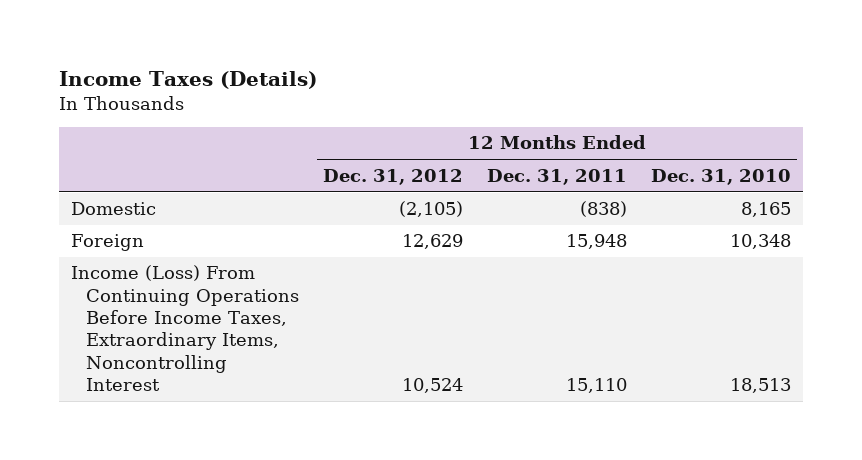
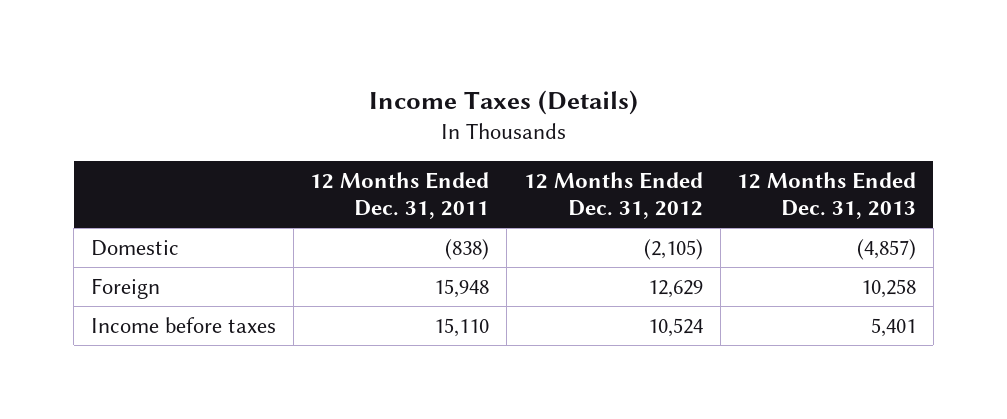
[650,168,791,185] Dec. 31, 2010 -> none
none -> [737,172,917,219] 12 Months Ended Dec. 31, 2013
[71,265,300,392] Income (Loss) From Continuing Operations Before Income Taxes, Extraordinary Items, Noncontrolling Interest -> [90,316,276,333] Income before taxes

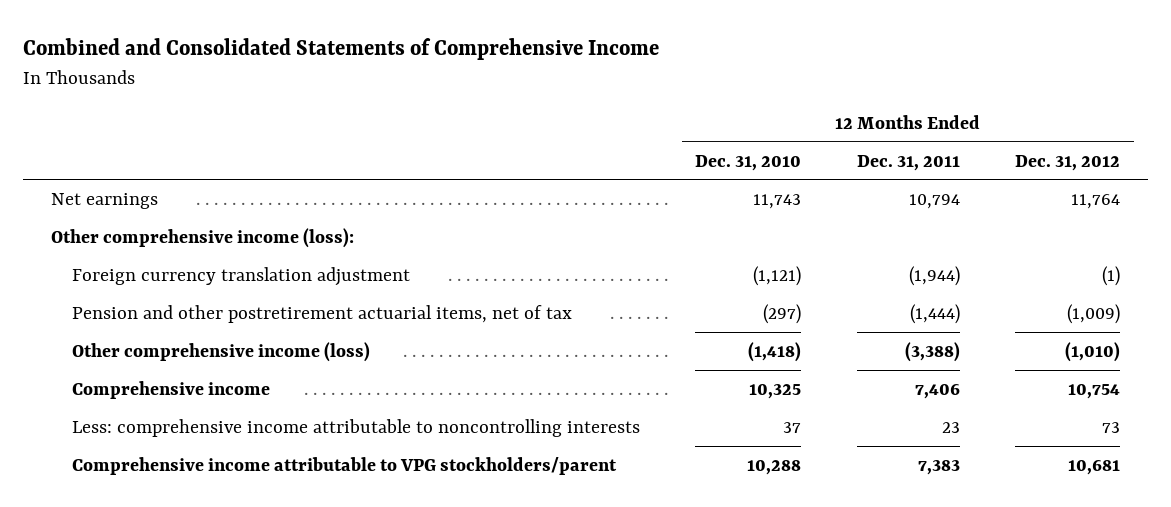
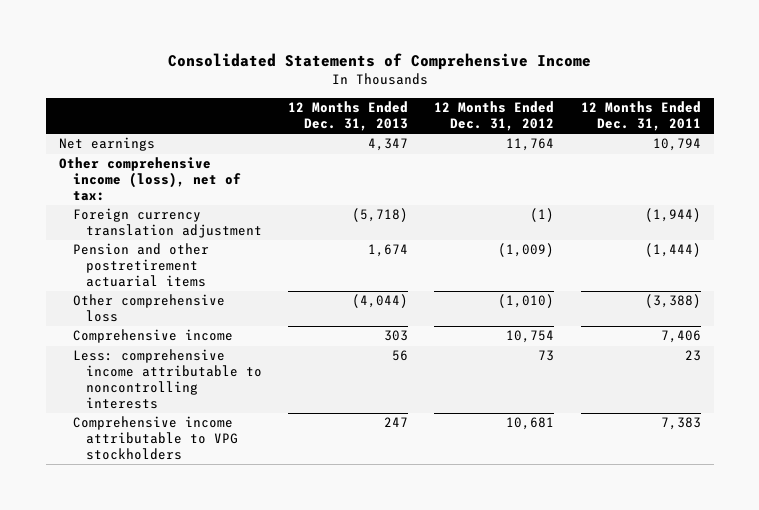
[22,38,659,61] Combined and Consolidated Statements of Comprehensive Income -> [167,53,591,71] Consolidated Statements of Comprehensive Income
[695,154,802,171] Dec. 31, 2010 -> none
none -> [288,101,409,131] 12 Months Ended Dec. 31, 2013
[50,227,354,248] Other comprehensive income (loss): -> [58,157,241,202] Other comprehensive income (loss), net of tax:
[72,304,573,323] Pension and other postretirement actuarial items, net of tax -> [72,243,209,288] Pension and other postretirement actuarial items
[72,341,371,362] Other comprehensive income (loss) -> [72,294,225,323] Other comprehensive loss
[72,456,618,475] Comprehensive income attributable to VPG stockholders/parent -> [72,416,239,461] Comprehensive income attributable to VPG stockholders

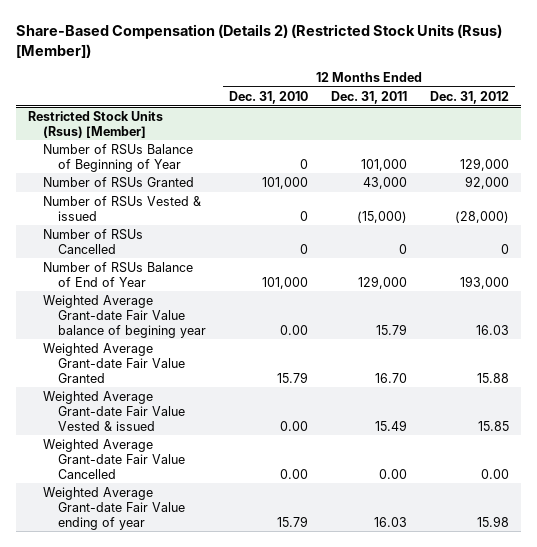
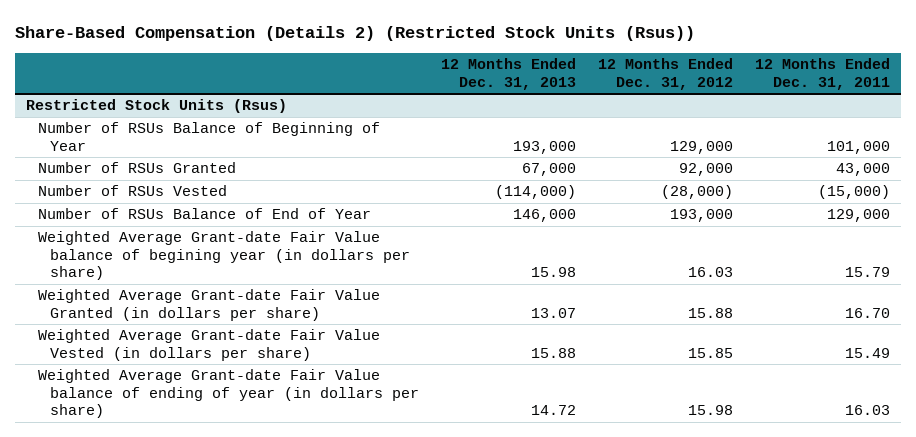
[16,24,503,58] Share-Based Compensation (Details 2) (Restricted Stock Units (Rsus) [Member]) -> [14,25,695,41] Share-Based Compensation (Details 2) (Restricted Stock Units (Rsus))
[228,90,308,104] Dec. 31, 2010 -> none
none -> [441,58,577,90] 12 Months Ended Dec. 31, 2013
[27,110,163,138] Restricted Stock Units (Rsus) [Member] -> [25,99,287,114] Restricted Stock Units (Rsus)
[42,228,143,254] Number of RSUs Cancelled -> none
[42,195,201,221] Number of RSUs Vested & issued -> [38,185,228,197] Number of RSUs Vested
[42,438,185,479] Weighted Average Grant-date Fair Value Cancelled -> none
[42,294,206,338] Weighted Average Grant-date Fair Value balance of begining year -> [38,231,411,281] Weighted Average Grant-date Fair Value balance of begining year (in dollars per share)
[42,342,185,383] Weighted Average Grant-date Fair Value Granted -> [38,289,381,321] Weighted Average Grant-date Fair Value Granted (in dollars per share)
[42,390,185,431] Weighted Average Grant-date Fair Value Vested & issued -> [38,329,381,361] Weighted Average Grant-date Fair Value Vested (in dollars per share)
[42,486,185,530] Weighted Average Grant-date Fair Value ending of year -> [38,369,420,419] Weighted Average Grant-date Fair Value balance of ending of year (in dollars per share)

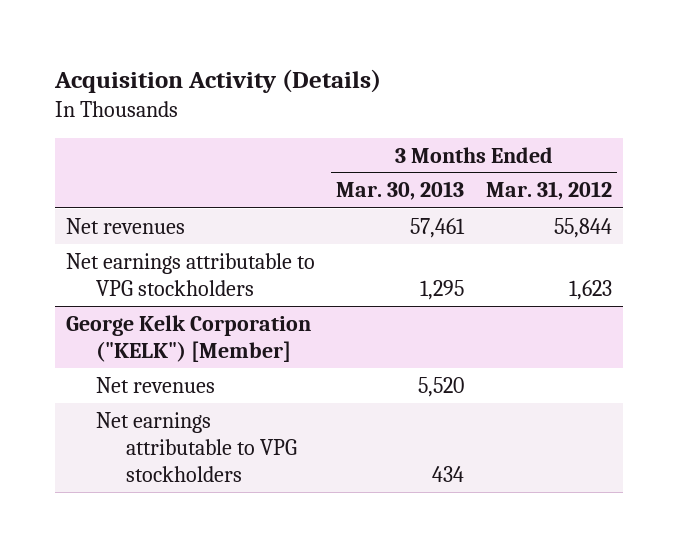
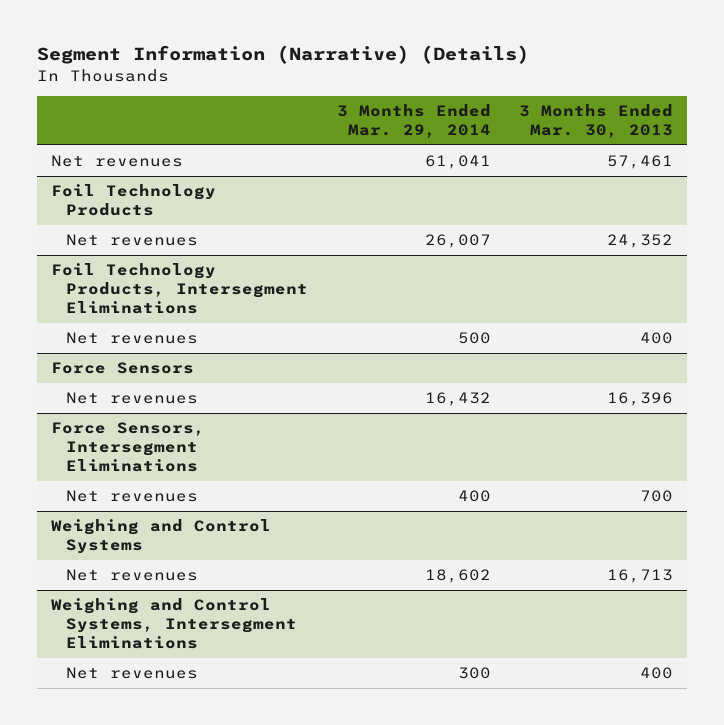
[53,68,381,93] Acquisition Activity (Details) -> [36,45,529,65] Segment Information (Narrative) (Details)
[486,181,613,201] Mar. 31, 2012 -> none
none -> [336,104,491,138] 3 Months Ended Mar. 29, 2014
[65,252,315,296] Net earnings attributable to VPG stockholders -> none
[65,314,311,362] George Kelk Corporation ("KELK") [Member] -> none
[95,411,297,483] Net earnings attributable to VPG stockholders -> none
none -> [50,184,216,217] Foil Technology Products
[418,376,465,397] 5,520 -> [606,234,673,249] 24,352
none -> [50,263,309,314] Foil Technology Products, Intersegment Eliminations
none -> [66,332,199,345] Net revenues
none -> [50,362,194,375] Force Sensors
none -> [66,392,199,405] Net revenues
none -> [50,422,205,472] Force Sensors, Intersegment Eliminations
none -> [66,490,199,503] Net revenues
none -> [50,519,271,555] Weighing and Control Systems
none -> [66,569,199,582] Net revenues
none -> [50,598,298,649] Weighing and Control Systems, Intersegment Eliminations
none -> [66,667,199,680] Net revenues

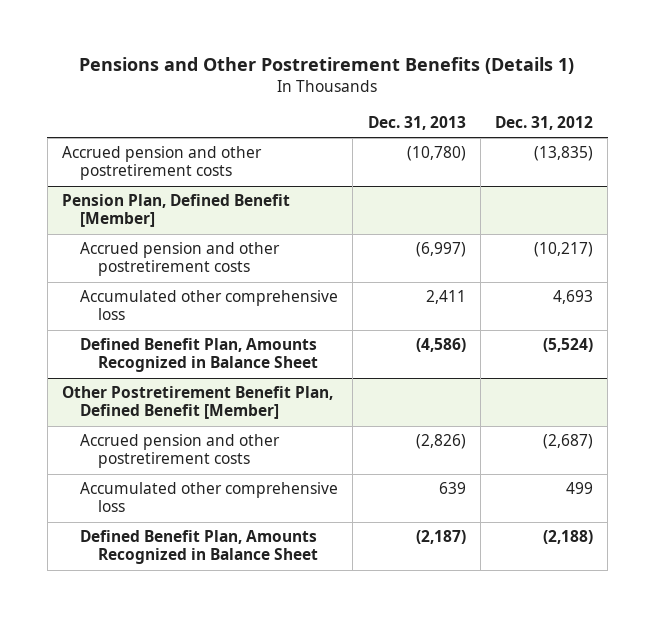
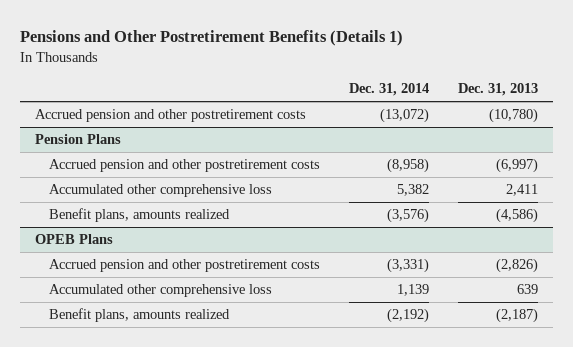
[494,116,593,131] Dec. 31, 2012 -> none
none -> [349,83,430,97] Dec. 31, 2014
[62,194,291,228] Pension Plan, Defined Benefit [Member] -> none
none -> [34,134,121,145] Pension Plans
[62,386,334,420] Other Postretirement Benefit Plan, Defined Benefit [Member] -> none
[80,338,319,373] Defined Benefit Plan, Amounts Recognized in Balance Sheet -> [48,208,230,223] Benefit plans, amounts realized
none -> [34,234,113,245] OPEB Plans
[80,530,319,565] Defined Benefit Plan, Amounts Recognized in Balance Sheet -> [48,308,230,323] Benefit plans, amounts realized

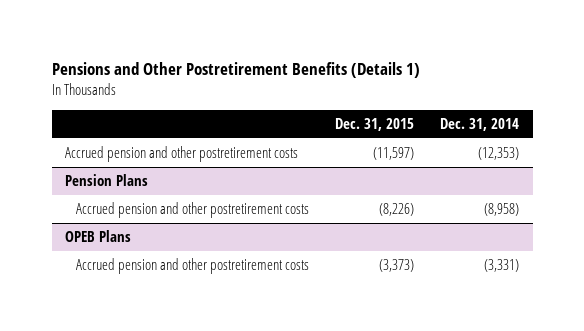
[458,83,539,97] Dec. 31, 2013 -> none
none -> [335,118,415,132] Dec. 31, 2015
[380,108,430,124] (13,072) -> [478,147,520,161] (12,353)
[48,184,272,198] Accumulated other comprehensive loss -> none
[48,208,230,223] Benefit plans, amounts realized -> none
[48,284,272,298] Accumulated other comprehensive loss -> none
[48,308,230,323] Benefit plans, amounts realized -> none

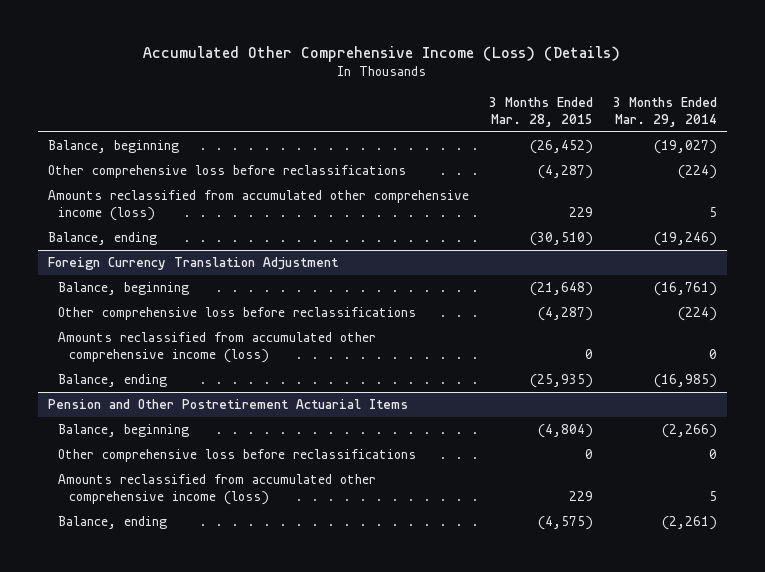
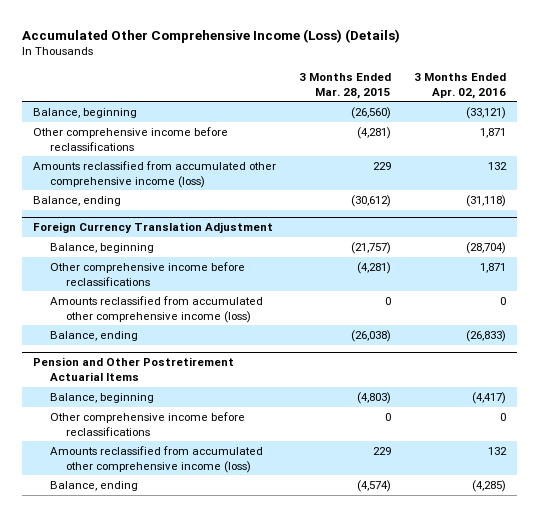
[612,96,717,127] 3 Months Ended Mar. 29, 2014 -> none
none -> [413,72,506,99] 3 Months Ended Apr. 02, 2016
[529,140,593,155] (26,452) -> [350,106,391,119] (26,560)
[47,165,406,179] Other comprehensive loss before reclassifications -> [33,126,229,151] Other comprehensive income before reclassifications
[537,165,593,180] (4,287) -> [356,126,391,139] (4,281)
[529,232,593,247] (30,510) -> [350,194,391,207] (30,612)
[529,282,593,297] (21,648) -> [350,241,391,254] (21,757)
[58,307,417,321] Other comprehensive loss before reclassifications -> [49,261,245,286] Other comprehensive income before reclassifications
[537,307,593,322] (4,287) -> [356,261,391,274] (4,281)
[529,374,593,389] (25,935) -> [350,329,391,342] (26,038)
[537,424,593,439] (4,804) -> [356,391,391,404] (4,803)
[58,449,417,463] Other comprehensive loss before reclassifications -> [49,411,245,436] Other comprehensive income before reclassifications
[537,516,593,531] (4,575) -> [356,479,391,492] (4,574)

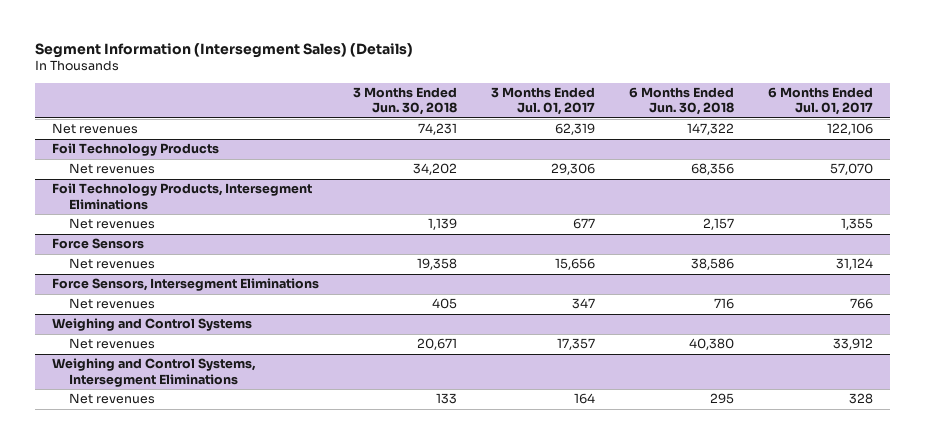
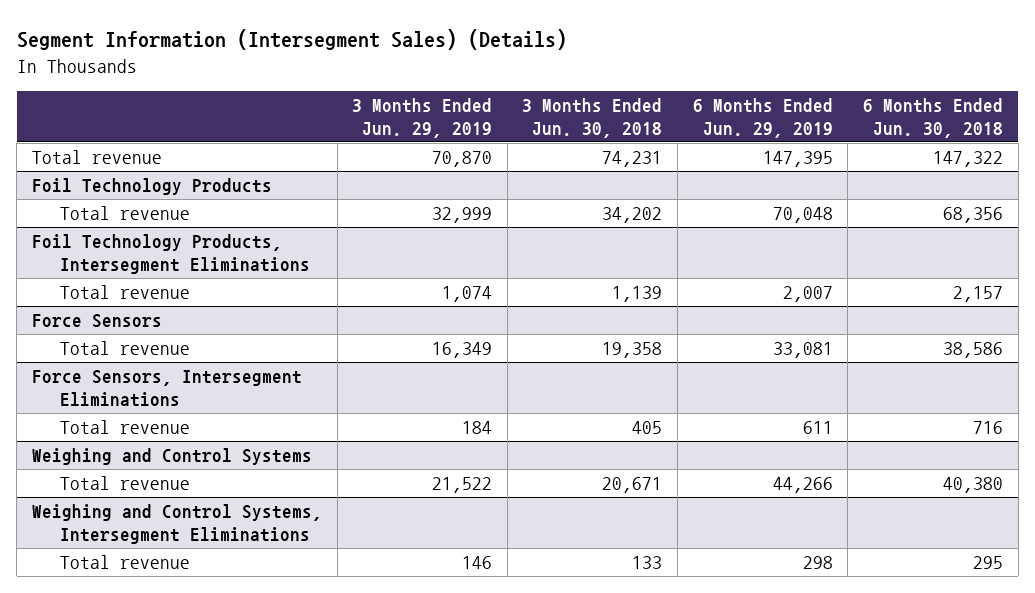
[491,87,596,116] 3 Months Ended Jul. 01, 2017 -> none
[768,87,874,116] 6 Months Ended Jul. 01, 2017 -> none
none -> [352,98,493,138] 3 Months Ended Jun. 29, 2019
none -> [692,98,833,138] 6 Months Ended Jun. 29, 2019
[51,123,138,135] Net revenues -> [31,150,162,165] Total revenue
[68,163,155,175] Net revenues -> [59,206,190,221] Total revenue
[68,218,155,230] Net revenues -> [59,285,190,300] Total revenue
[68,258,155,270] Net revenues -> [59,341,190,356] Total revenue
[68,298,155,310] Net revenues -> [59,420,190,435] Total revenue
[68,338,155,350] Net revenues -> [59,476,190,491] Total revenue
[68,393,155,405] Net revenues -> [59,555,190,570] Total revenue

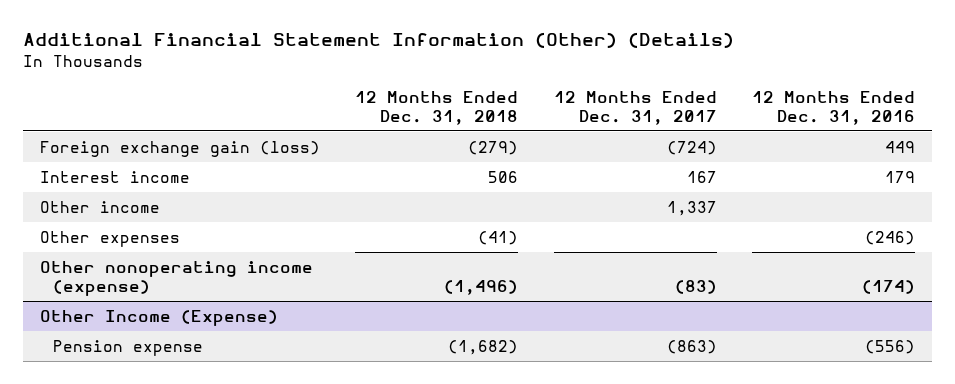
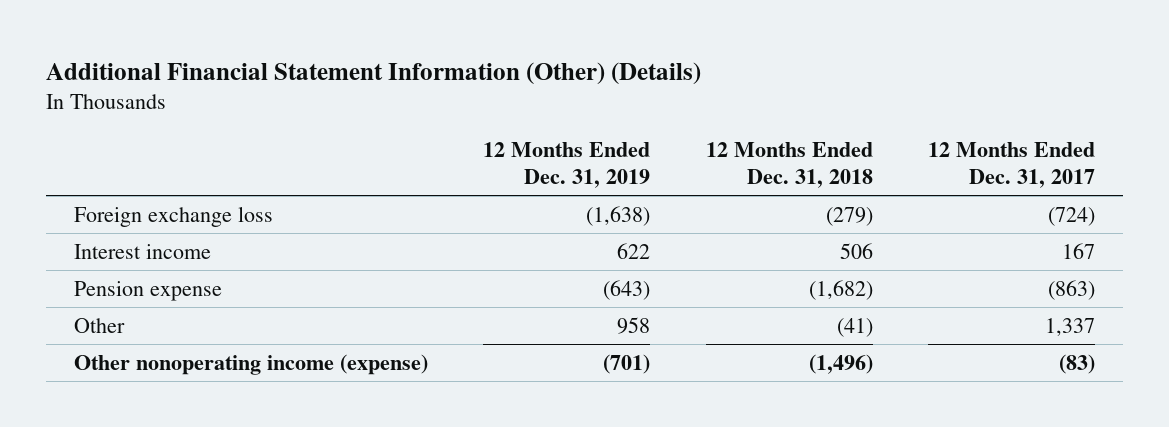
[751,90,915,125] 12 Months Ended Dec. 31, 2016 -> none
none -> [483,141,651,188] 12 Months Ended Dec. 31, 2019
[40,140,321,157] Foreign exchange gain (loss) -> [73,205,273,227] Foreign exchange loss
[40,200,161,213] Other income -> none
[40,230,181,247] Other expenses -> none
[40,309,279,326] Other Income (Expense) -> none
none -> [73,317,125,333] Other
[40,260,314,296] Other nonoperating income (expense) -> [73,353,428,375] Other nonoperating income (expense)

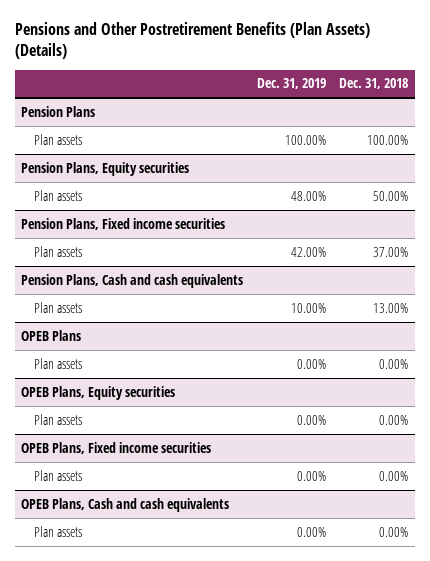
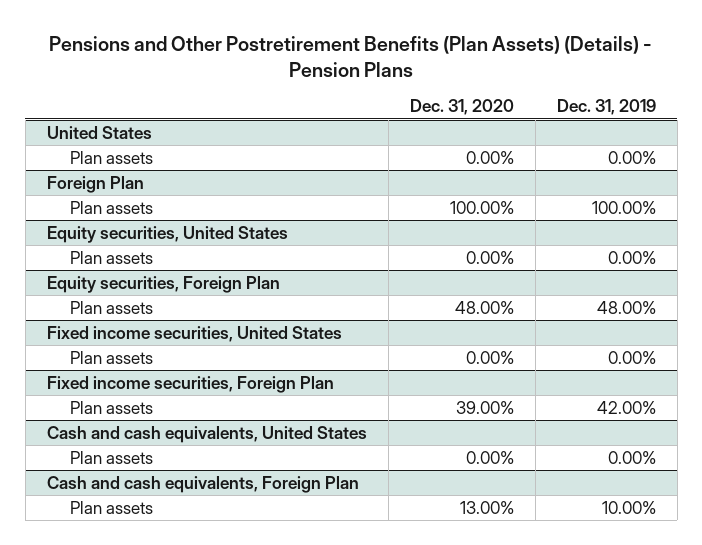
[14,22,370,60] Pensions and Other Postretirement Benefits (Plan Assets) (Details) -> [49,36,653,78] Pensions and Other Postretirement Benefits (Plan Assets) (Details) - Pension Plans
[339,78,409,90] Dec. 31, 2018 -> none
none -> [409,99,514,116] Dec. 31, 2020
[33,133,82,145] Plan assets -> none
[21,161,190,176] Pension Plans, Equity securities -> none
[33,189,82,201] Plan assets -> none
[21,217,226,230] Pension Plans, Fixed income securities -> none
[33,245,82,257] Plan assets -> none
[21,273,244,288] Pension Plans, Cash and cash equivalents -> none
[33,301,82,313] Plan assets -> none
[21,329,82,341] OPEB Plans -> none
[21,105,96,117] Pension Plans -> [46,125,152,139] United States
[21,385,176,400] OPEB Plans, Equity securities -> none
none -> [46,175,144,193] Foreign Plan
none -> [70,200,154,214] Plan assets
none -> [46,225,288,243] Equity securities, United States
[21,441,212,454] OPEB Plans, Fixed income securities -> none
none -> [46,275,280,293] Equity securities, Foreign Plan
none -> [70,300,154,314] Plan assets
none -> [46,325,342,342] Fixed income securities, United States
[21,497,230,512] OPEB Plans, Cash and cash equivalents -> none
none -> [46,375,334,393] Fixed income securities, Foreign Plan
none -> [70,400,154,414] Plan assets
none -> [46,425,367,443] Cash and cash equivalents, United States
none -> [46,475,359,493] Cash and cash equivalents, Foreign Plan
none -> [70,500,154,514] Plan assets

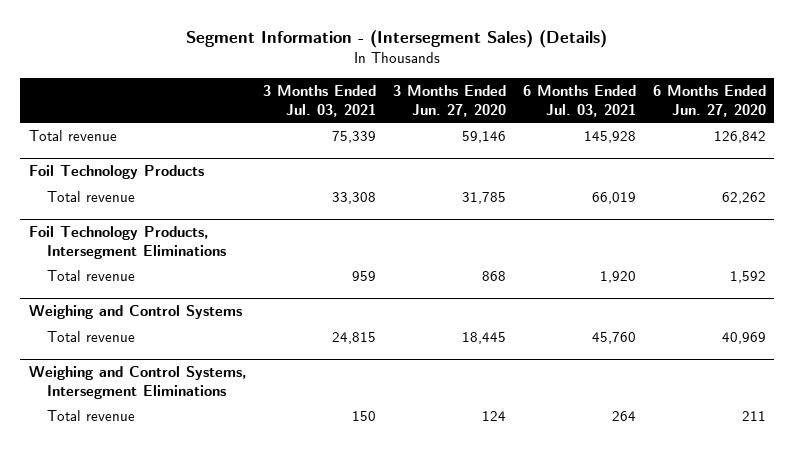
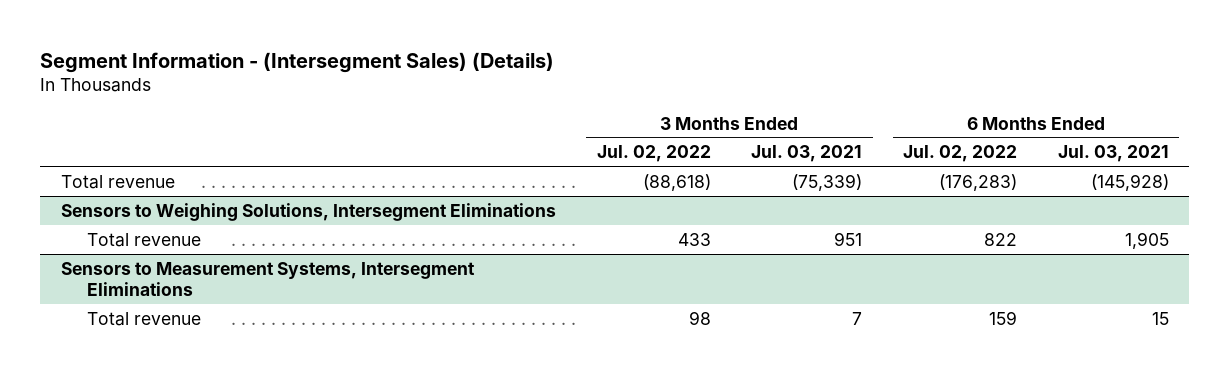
[393,85,507,117] 3 Months Ended Jun. 27, 2020 -> none
[652,85,766,117] 6 Months Ended Jun. 27, 2020 -> none
none -> [596,145,711,163] Jul. 02, 2022
none -> [903,145,1018,163] Jul. 02, 2022
[28,165,204,180] Foil Technology Products -> none
[28,226,226,259] Foil Technology Products, Intersegment Eliminations -> none
[28,305,242,320] Weighing and Control Systems -> none
[46,331,135,343] Total revenue -> none
[28,366,247,399] Weighing and Control Systems, Intersegment Eliminations -> none
[46,410,135,422] Total revenue -> none
[332,131,377,144] 75,339 -> [792,173,863,191] (75,339)
[583,131,636,144] 145,928 -> [1090,173,1169,191] (145,928)
none -> [60,202,556,221] Sensors to Weighing Solutions, Intersegment Eliminations
[332,192,377,205] 33,308 -> [834,231,863,246] 951
[591,192,636,205] 66,019 -> [1124,231,1169,249] 1,905
none -> [60,261,475,297] Sensors to Measurement Systems, Intersegment Eliminations
[352,271,377,282] 959 -> [852,311,863,325] 7
[599,271,636,284] 1,920 -> [1151,311,1169,325] 15

